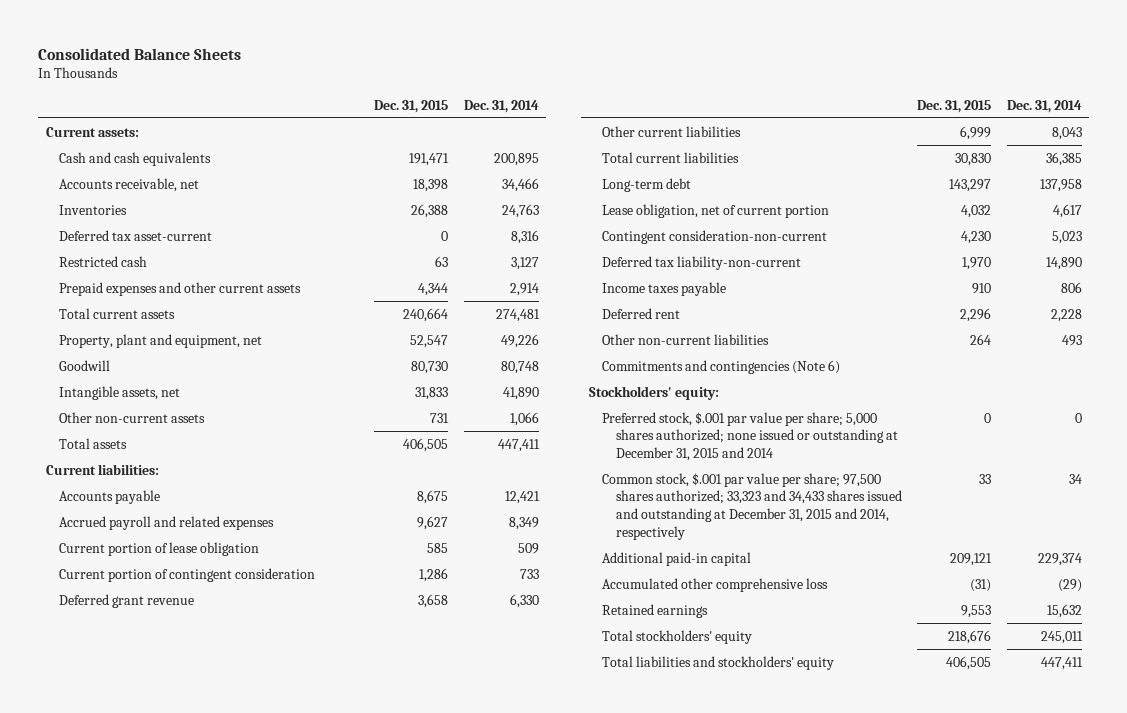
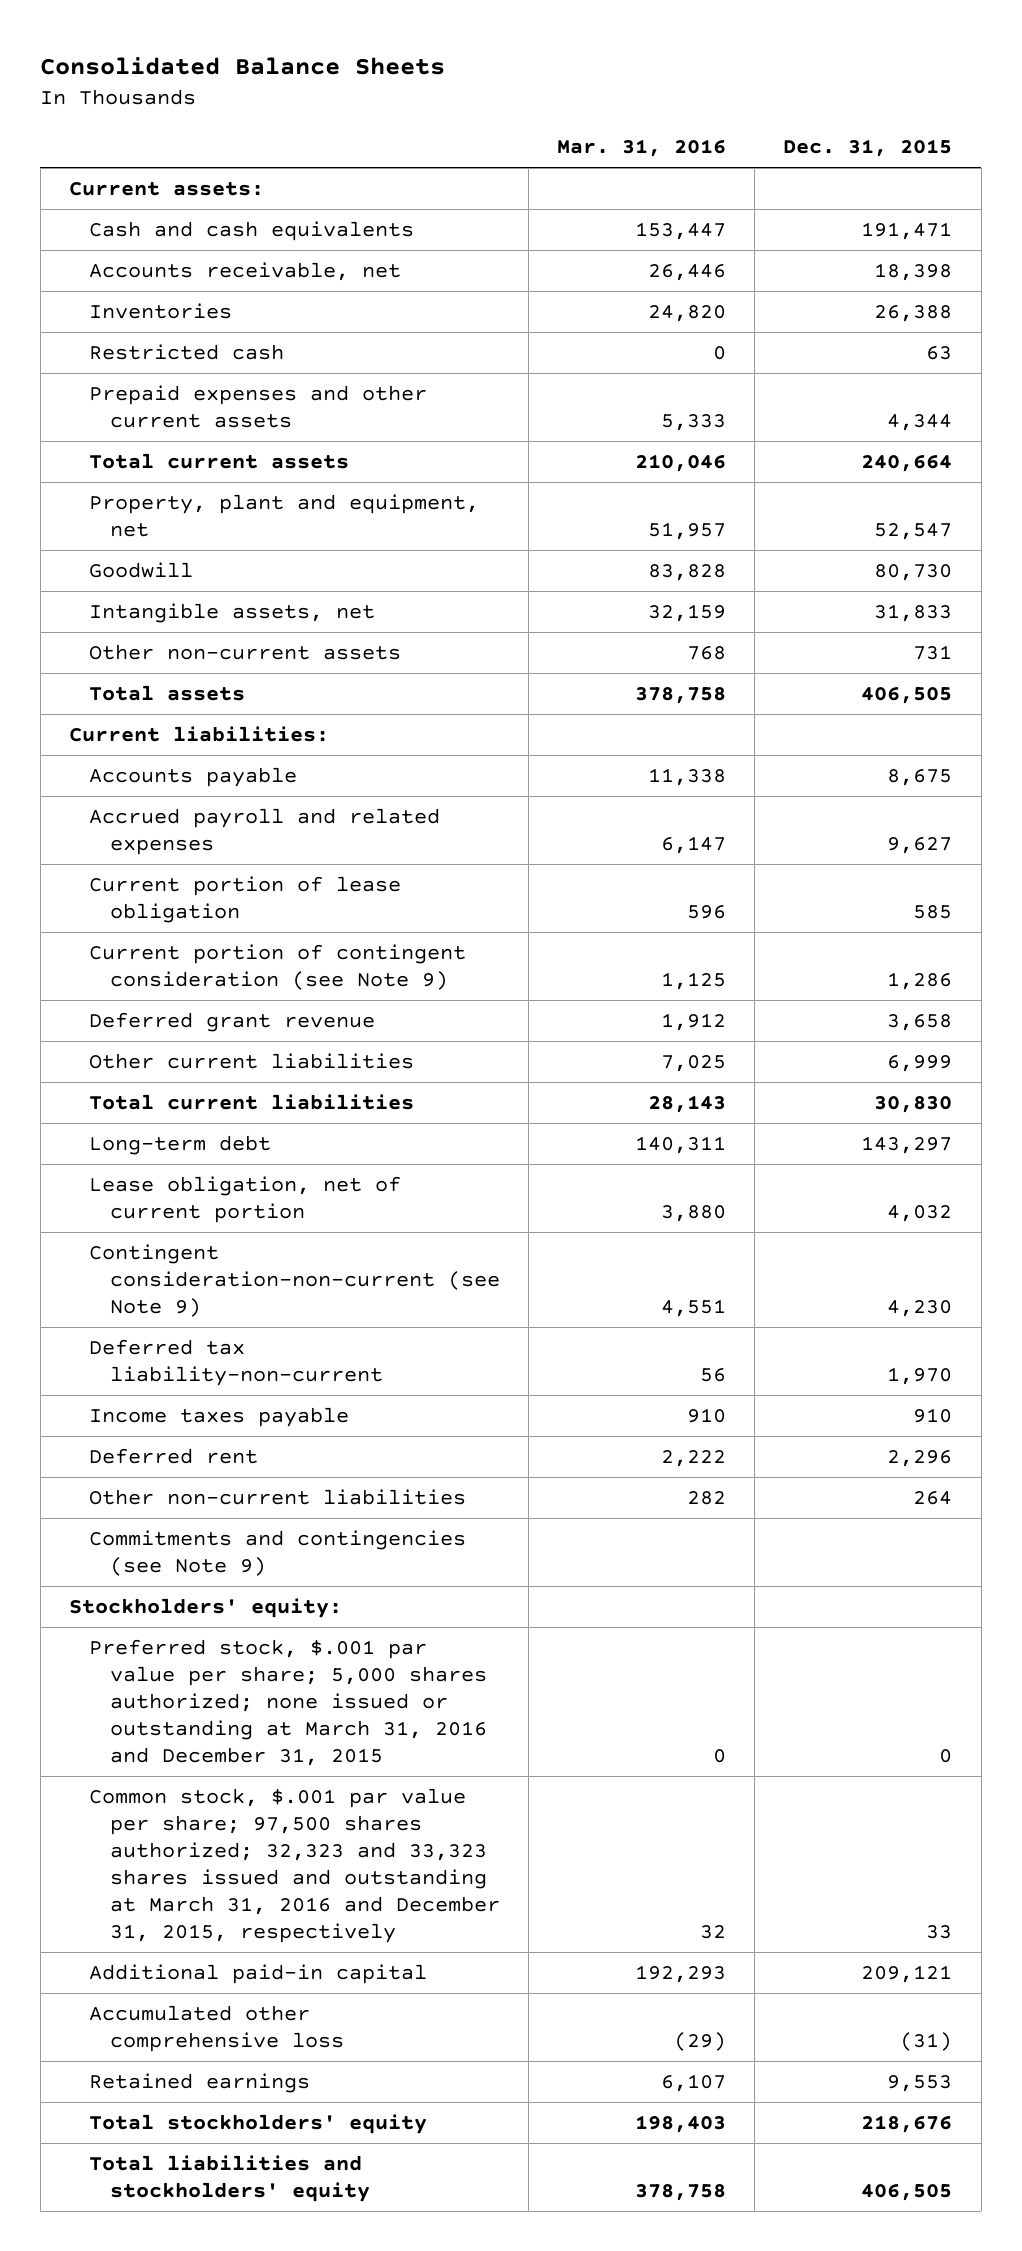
[463,99,539,113] Dec. 31, 2014 -> none
none -> [556,139,726,158] Mar. 31, 2016
[59,229,213,241] Deferred tax asset-current -> none
[59,567,316,582] Current portion of contingent consideration -> [89,943,467,990] Current portion of contingent consideration (see Note 9)
[602,229,828,244] Contingent consideration-non-current -> [89,1243,500,1317] Contingent consideration-non-current (see Note 9)
[602,359,841,374] Commitments and contingencies (Note 6) -> [89,1529,467,1576] Commitments and contingencies (see Note 9)
[602,411,899,462] Preferred stock, $.001 par value per share; 5,000 shares authorized; none issued or outstanding at December 31, 2015 and 2014 -> [89,1638,487,1766] Preferred stock, $.001 par value per share; 5,000 shares authorized; none issued or outstanding at March 31, 2016 and December 31, 2015
[602,472,903,540] Common stock, $.001 par value per share; 97,500 shares authorized; 33,323 and 34,433 shares issued and outstanding at December 31, 2015 and 2014, respectively -> [89,1787,500,1943] Common stock, $.001 par value per share; 97,500 shares authorized; 32,323 and 33,323 shares issued and outstanding at March 31, 2016 and December 31, 2015, respectively

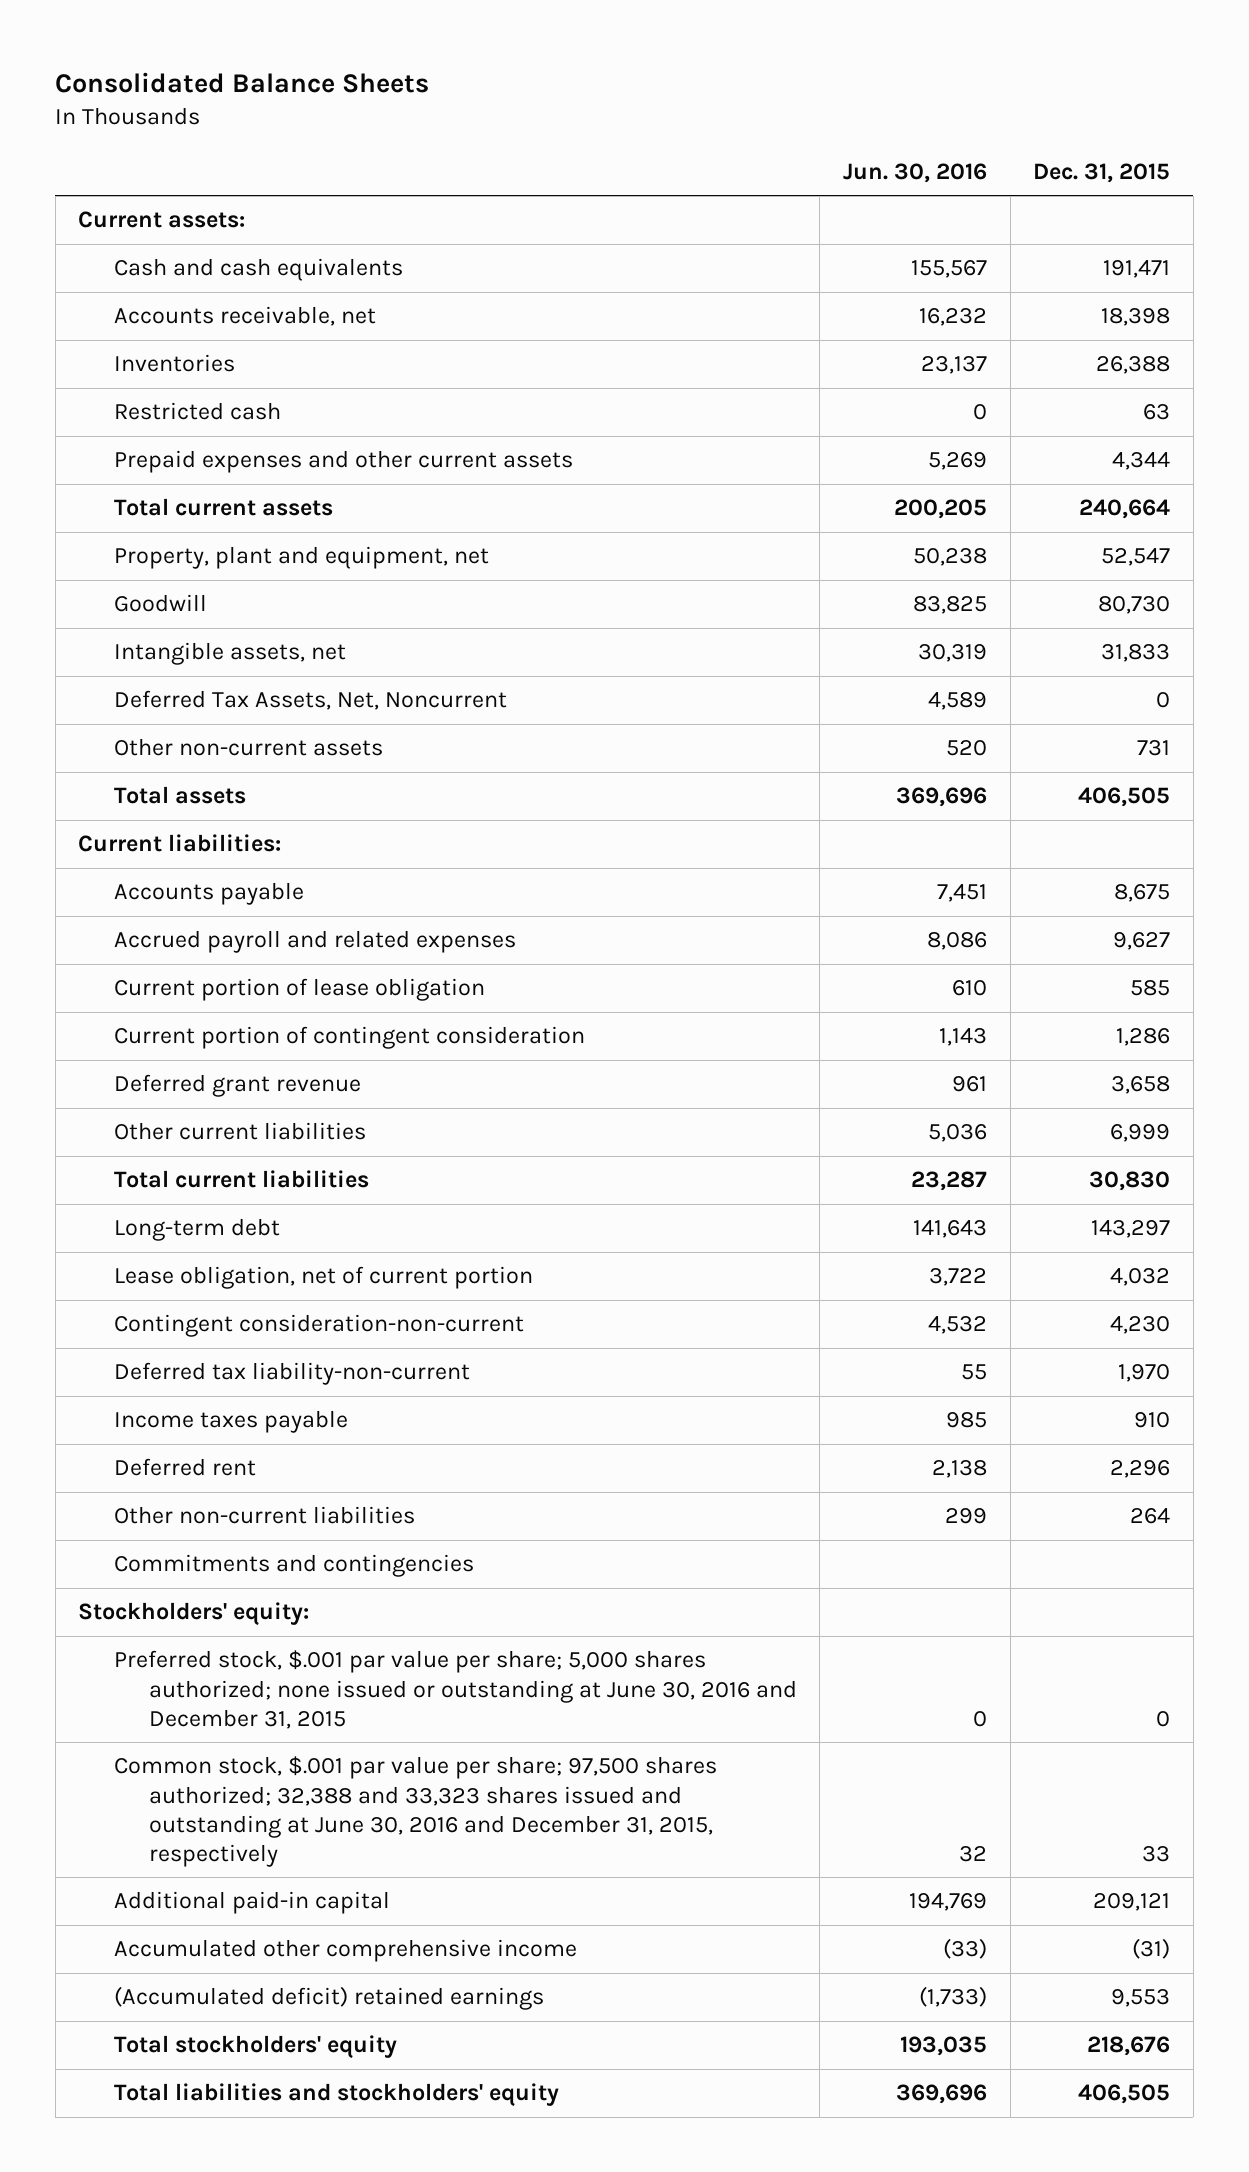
[556,139,726,158] Mar. 31, 2016 -> none
none -> [842,162,987,183] Jun. 30, 2016
none -> [113,690,507,711] Deferred Tax Assets, Net, Noncurrent
[89,943,467,990] Current portion of contingent consideration (see Note 9) -> [113,1026,585,1050] Current portion of contingent consideration
[89,1243,500,1317] Contingent consideration-non-current (see Note 9) -> [113,1314,524,1338] Contingent consideration-non-current
[89,1529,467,1576] Commitments and contingencies (see Note 9) -> [113,1554,474,1578] Commitments and contingencies
[89,1638,487,1766] Preferred stock, $.001 par value per share; 5,000 shares authorized; none issued or outstanding at March 31, 2016 and December 31, 2015 -> [113,1650,797,1729] Preferred stock, $.001 par value per share; 5,000 shares authorized; none issued or outstanding at June 30, 2016 and December 31, 2015
[89,1787,500,1943] Common stock, $.001 par value per share; 97,500 shares authorized; 32,323 and 33,323 shares issued and outstanding at March 31, 2016 and December 31, 2015, respectively -> [113,1756,717,1867] Common stock, $.001 par value per share; 97,500 shares authorized; 32,388 and 33,323 shares issued and outstanding at June 30, 2016 and December 31, 2015, respectively
[89,2004,344,2052] Accumulated other comprehensive loss -> [113,1939,577,1963] Accumulated other comprehensive income
[89,2072,311,2093] Retained earnings -> [113,1986,544,2011] (Accumulated deficit) retained earnings

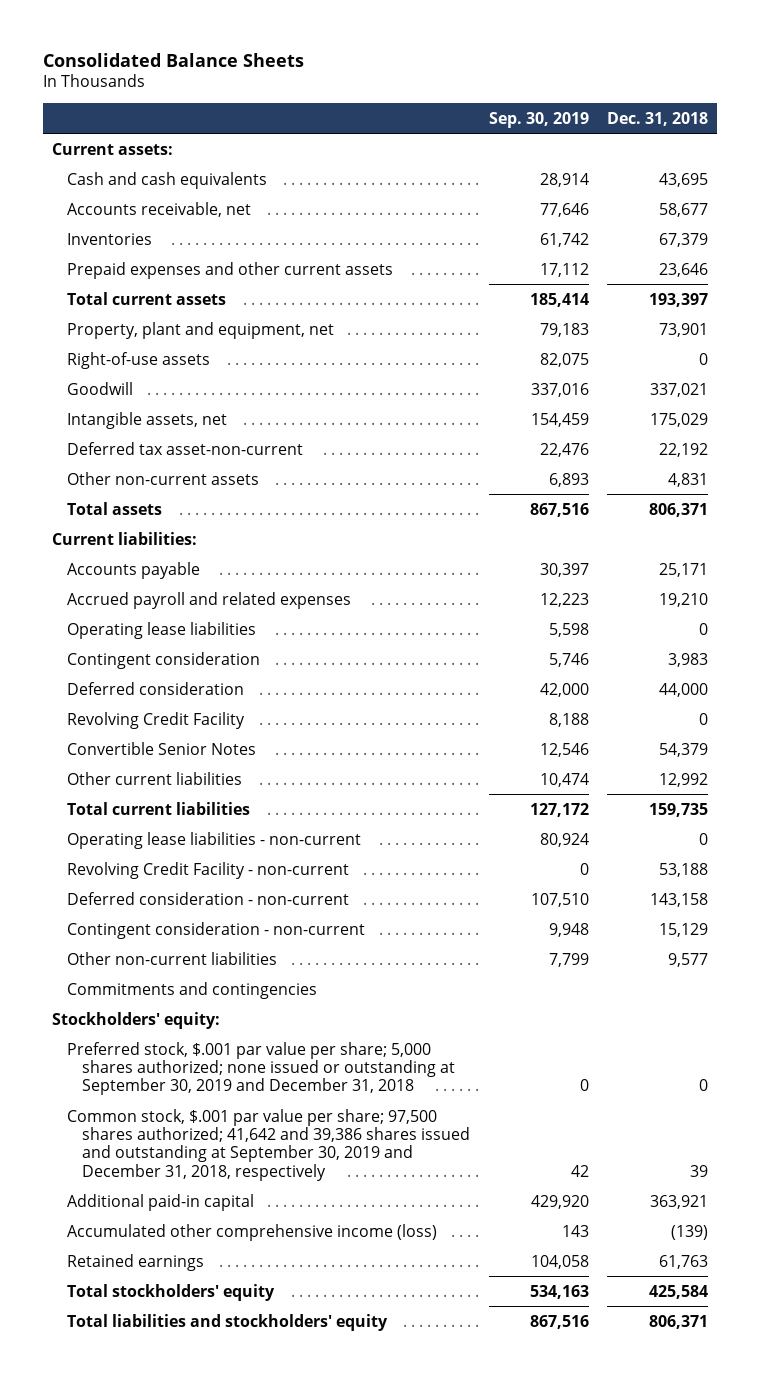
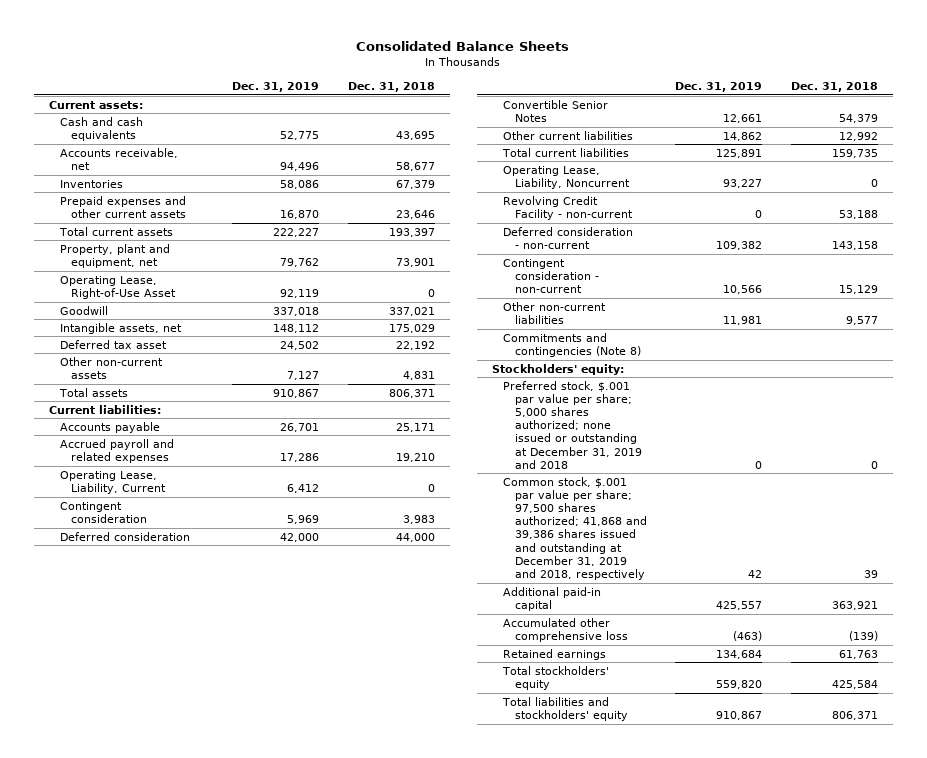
[488,111,589,128] Sep. 30, 2019 -> none
none -> [232,82,320,93] Dec. 31, 2019
[67,351,211,369] Right-of-use assets -> [59,275,177,299] Operating Lease, Right-of-Use Asset
[67,441,304,455] Deferred tax asset-non-current -> [59,339,167,349] Deferred tax asset
[67,621,257,639] Operating lease liabilities -> [59,470,167,494] Operating Lease, Liability, Current
[67,711,246,729] Revolving Credit Facility -> none
[67,831,362,849] Operating lease liabilities - non-current -> [503,165,630,189] Operating Lease, Liability, Noncurrent
[67,981,318,999] Commitments and contingencies -> [503,332,641,357] Commitments and contingencies (Note 8)
[67,1041,456,1096] Preferred stock, $.001 par value per share; 5,000 shares authorized; none issued or outstanding at September 30, 2019 and December 31, 2018 -> [503,380,642,469] Preferred stock, $.001 par value per share; 5,000 shares authorized; none issued or outstanding at December 31, 2019 and 2018
[67,1108,471,1181] Common stock, $.001 par value per share; 97,500 shares authorized; 41,642 and 39,386 shares issued and outstanding at September 30, 2019 and December 31, 2018, respectively -> [503,476,647,580] Common stock, $.001 par value per share; 97,500 shares authorized; 41,868 and 39,386 shares issued and outstanding at December 31, 2019 and 2018, respectively
[67,1223,438,1241] Accumulated other comprehensive income (loss) -> [503,617,628,642] Accumulated other comprehensive loss

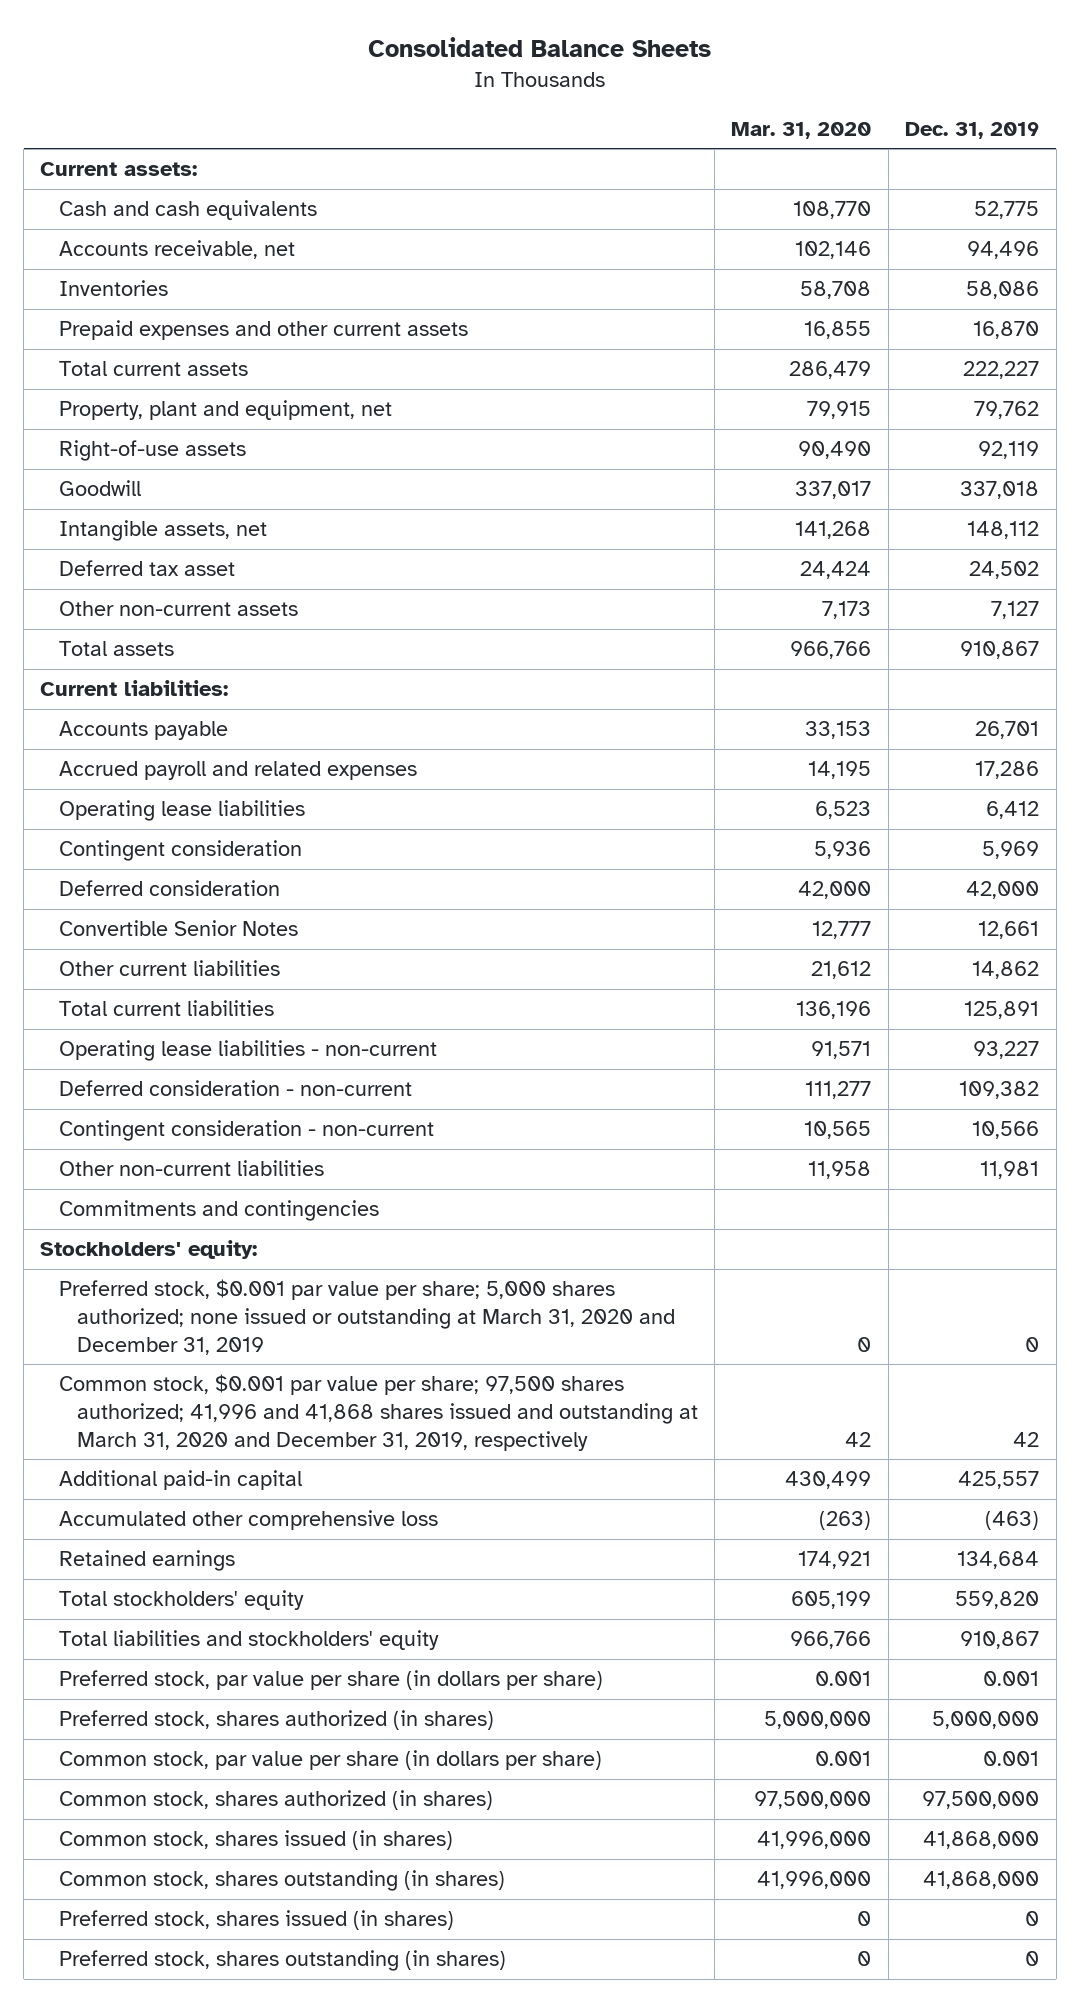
[348,82,436,93] Dec. 31, 2018 -> none
none -> [731,121,872,139] Mar. 31, 2020
[59,275,177,299] Operating Lease, Right-of-Use Asset -> [58,440,246,462] Right-of-use assets
[59,470,167,494] Operating Lease, Liability, Current -> [58,800,305,822] Operating lease liabilities
[503,195,633,220] Revolving Credit Facility - non-current -> none
[503,165,630,189] Operating Lease, Liability, Noncurrent -> [58,1040,437,1062] Operating lease liabilities - non-current
[503,332,641,357] Commitments and contingencies (Note 8) -> [58,1200,379,1222] Commitments and contingencies
[503,380,642,469] Preferred stock, $.001 par value per share; 5,000 shares authorized; none issued or outstanding at December 31, 2019 and 2018 -> [58,1279,675,1355] Preferred stock, $0.001 par value per share; 5,000 shares authorized; none issued or outstanding at March 31, 2020 and December 31, 2019
[503,476,647,580] Common stock, $.001 par value per share; 97,500 shares authorized; 41,868 and 39,386 shares issued and outstanding at December 31, 2019 and 2018, respectively -> [58,1374,698,1451] Common stock, $0.001 par value per share; 97,500 shares authorized; 41,996 and 41,868 shares issued and outstanding at March 31, 2020 and December 31, 2019, respectively
none -> [58,1670,603,1691] Preferred stock, par value per share (in dollars per share)
none -> [58,1710,494,1731] Preferred stock, shares authorized (in shares)
none -> [58,1750,602,1771] Common stock, par value per share (in dollars per share)
none -> [58,1790,493,1811] Common stock, shares authorized (in shares)
none -> [58,1830,453,1851] Common stock, shares issued (in shares)
none -> [58,1870,505,1892] Common stock, shares outstanding (in shares)
none -> [58,1910,454,1931] Preferred stock, shares issued (in shares)
none -> [58,1950,506,1972] Preferred stock, shares outstanding (in shares)

